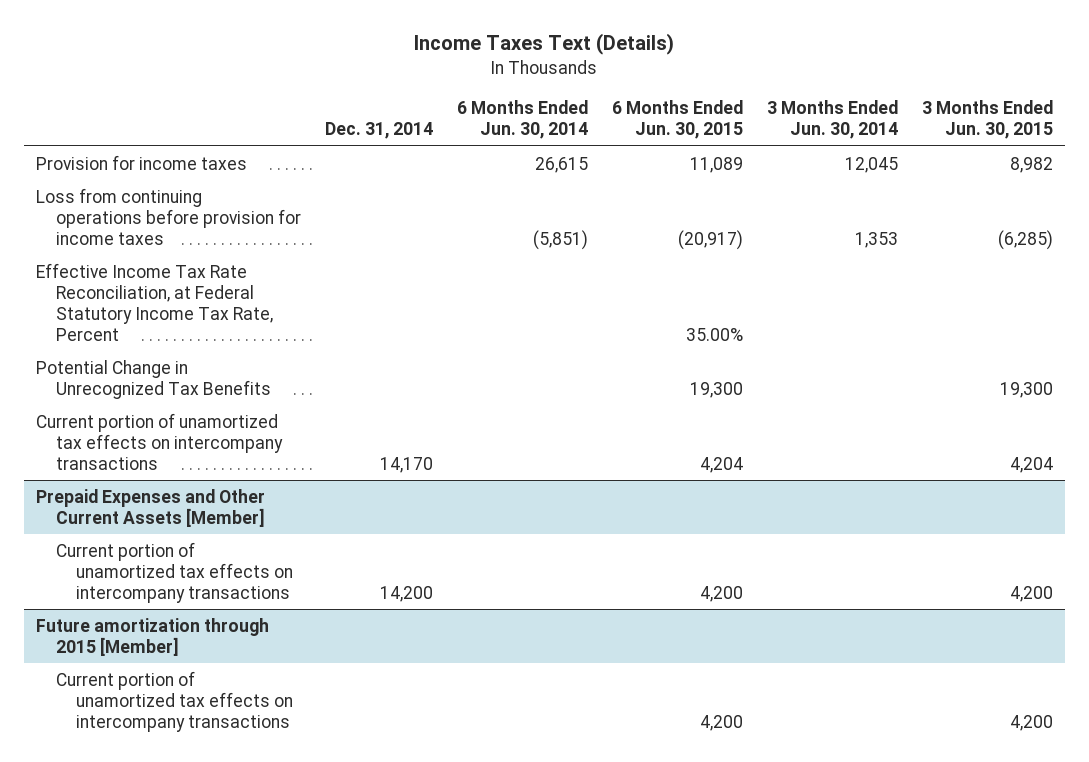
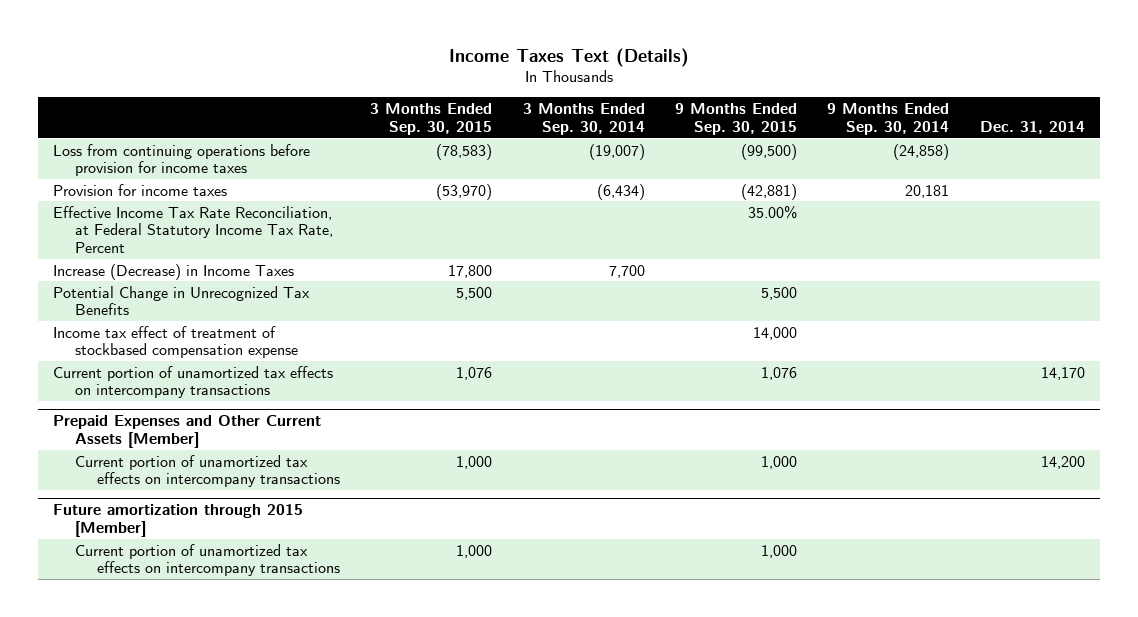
[456,100,588,140] 6 Months Ended Jun. 30, 2014 -> none
[612,100,744,140] 6 Months Ended Jun. 30, 2015 -> none
[767,100,899,140] 3 Months Ended Jun. 30, 2014 -> none
[922,100,1054,140] 3 Months Ended Jun. 30, 2015 -> none
none -> [370,102,493,135] 3 Months Ended Sep. 30, 2015
none -> [522,102,645,135] 3 Months Ended Sep. 30, 2014
none -> [674,102,797,135] 9 Months Ended Sep. 30, 2015
none -> [827,102,950,135] 9 Months Ended Sep. 30, 2014
[35,154,247,170] Provision for income taxes -> [53,183,228,196] Provision for income taxes
none -> [53,263,295,280] Increase (Decrease) in Income Taxes
none -> [53,325,298,359] Income tax effect of treatment of stockbased compensation expense

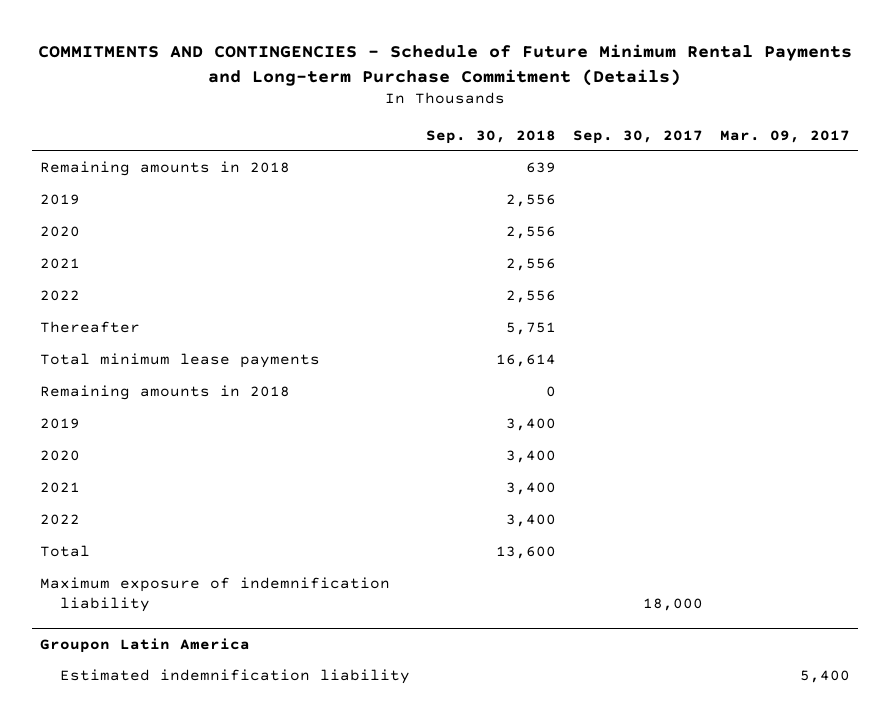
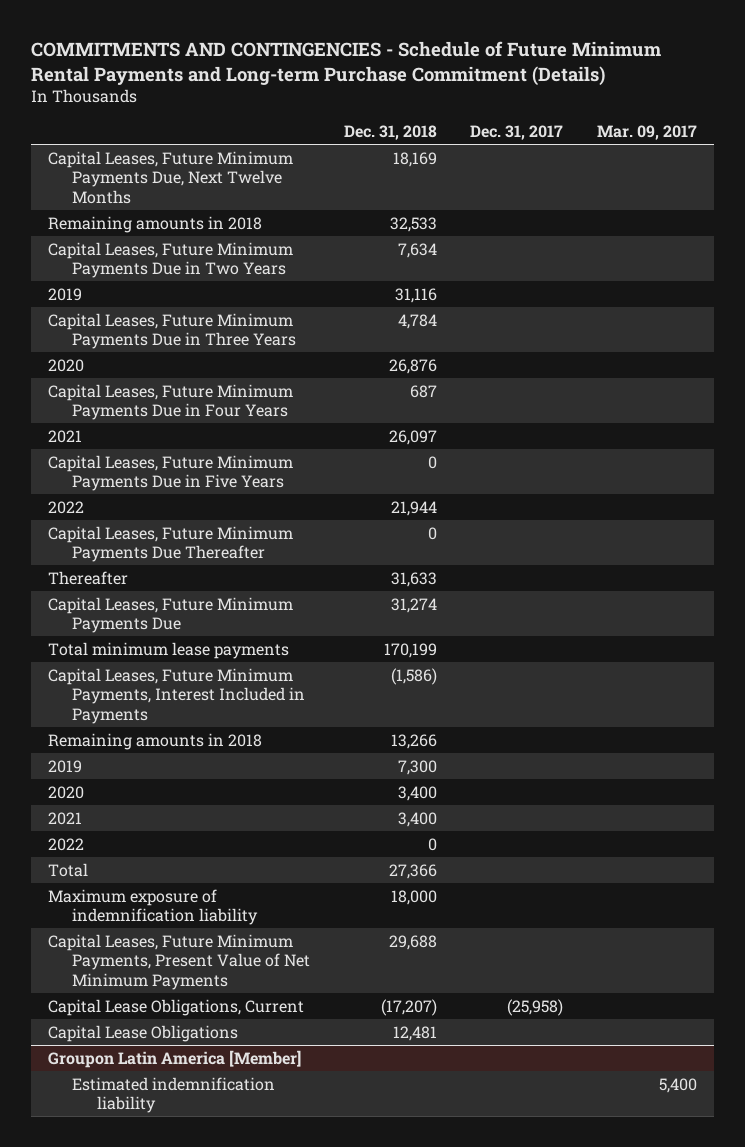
[426,129,557,144] Sep. 30, 2018 -> none
[573,129,704,144] Sep. 30, 2017 -> none
none -> [343,125,437,141] Dec. 31, 2018
none -> [470,125,564,141] Dec. 31, 2017
none -> [47,150,293,205] Capital Leases, Future Minimum Payments Due, Next Twelve Months
none -> [47,241,293,279] Capital Leases, Future Minimum Payments Due in Two Years
none -> [47,312,297,350] Capital Leases, Future Minimum Payments Due in Three Years
none -> [47,383,293,421] Capital Leases, Future Minimum Payments Due in Four Years
none -> [47,454,293,492] Capital Leases, Future Minimum Payments Due in Five Years
none -> [47,525,293,563] Capital Leases, Future Minimum Payments Due Thereafter
none -> [47,596,293,634] Capital Leases, Future Minimum Payments Due
none -> [47,667,306,725] Capital Leases, Future Minimum Payments, Interest Included in Payments
none -> [47,933,311,991] Capital Leases, Future Minimum Payments, Present Value of Net Minimum Payments
none -> [47,998,304,1016] Capital Lease Obligations, Current
none -> [47,1024,238,1042] Capital Lease Obligations
[40,638,251,654] Groupon Latin America -> [47,1049,301,1068] Groupon Latin America [Member]

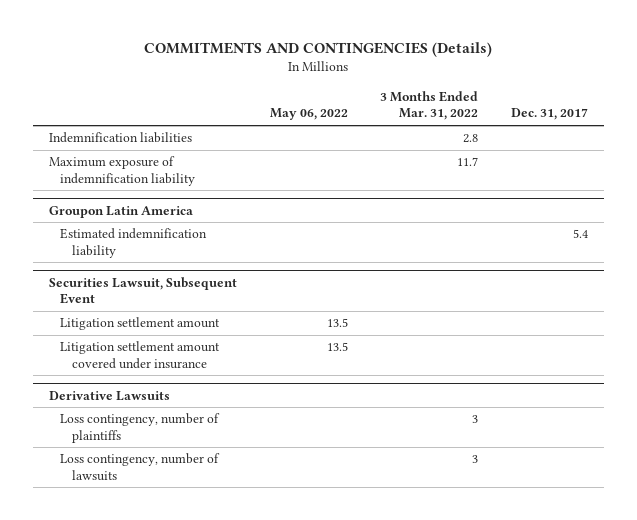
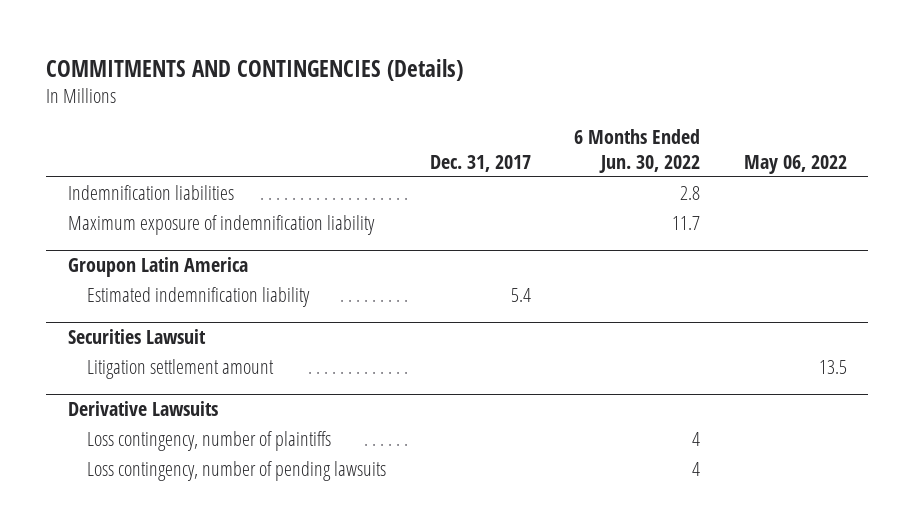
[380,90,479,121] 3 Months Ended Mar. 31, 2022 -> none
none -> [574,129,701,173] 6 Months Ended Jun. 30, 2022
[48,276,237,305] Securities Lawsuit, Subsequent Event -> [68,329,207,345] Securities Lawsuit
[60,341,221,369] Litigation settlement amount covered under insurance -> none
[60,453,221,481] Loss contingency, number of lawsuits -> [87,460,387,481] Loss contingency, number of pending lawsuits

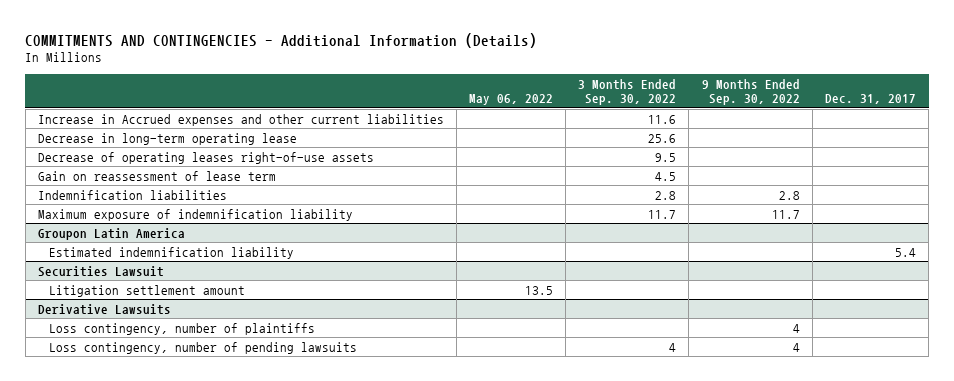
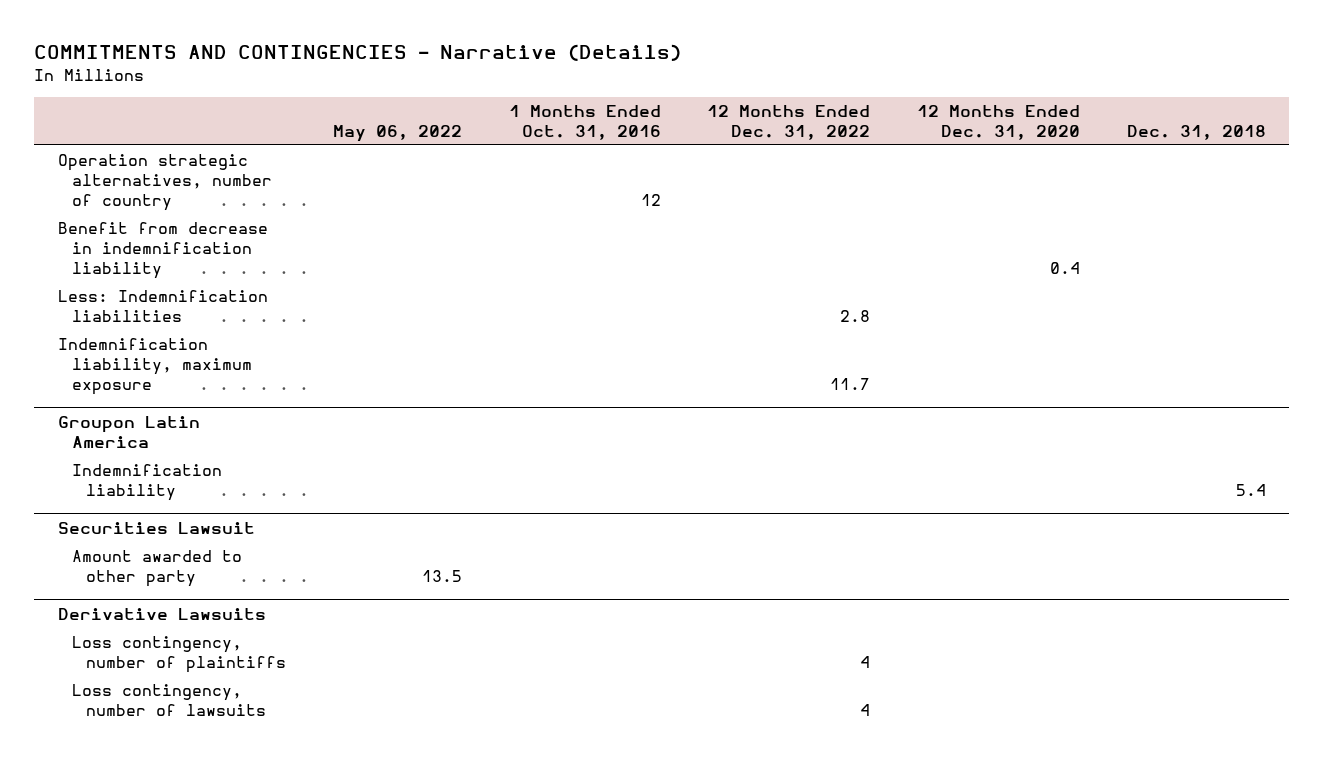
[25,32,538,48] COMMITMENTS AND CONTINGENCIES - Additional Information (Details) -> [34,44,682,62] COMMITMENTS AND CONTINGENCIES - Narrative (Details)
[578,78,677,106] 3 Months Ended Sep. 30, 2022 -> none
[701,78,800,106] 9 Months Ended Sep. 30, 2022 -> none
[824,94,916,105] Dec. 31, 2017 -> none
none -> [508,105,661,140] 1 Months Ended Oct. 31, 2016
none -> [707,105,871,140] 12 Months Ended Dec. 31, 2022
none -> [917,105,1081,140] 12 Months Ended Dec. 31, 2020
none -> [1126,124,1266,140] Dec. 31, 2018
[37,113,444,126] Increase in Accrued expenses and other current liabilities -> none
[37,132,297,145] Decrease in long-term operating lease -> none
[37,151,374,164] Decrease of operating leases right-of-use assets -> none
[37,170,276,181] Gain on reassessment of lease term -> none
none -> [57,154,272,211] Operation strategic alternatives, number of country
none -> [57,222,268,279] Benefit from decrease in indemnification liability
[37,189,227,200] Indemnification liabilities -> [57,290,268,322] Less: Indemnification liabilities
[37,208,353,221] Maximum exposure of indemnification liability -> [57,338,252,395] Indemnification liability, maximum exposure
[49,246,295,259] Estimated indemnification liability -> [71,464,222,501] Indemnification liability
[49,284,246,297] Litigation settlement amount -> [71,550,242,587] Amount awarded to other party
[49,341,358,354] Loss contingency, number of pending lawsuits -> [71,684,267,716] Loss contingency, number of lawsuits

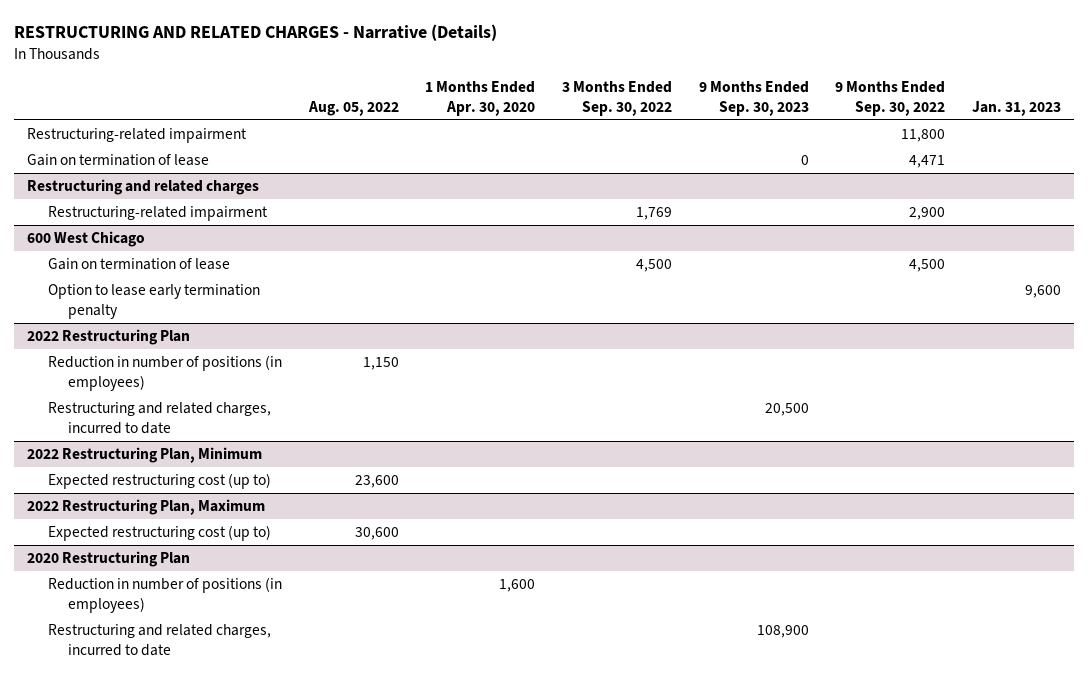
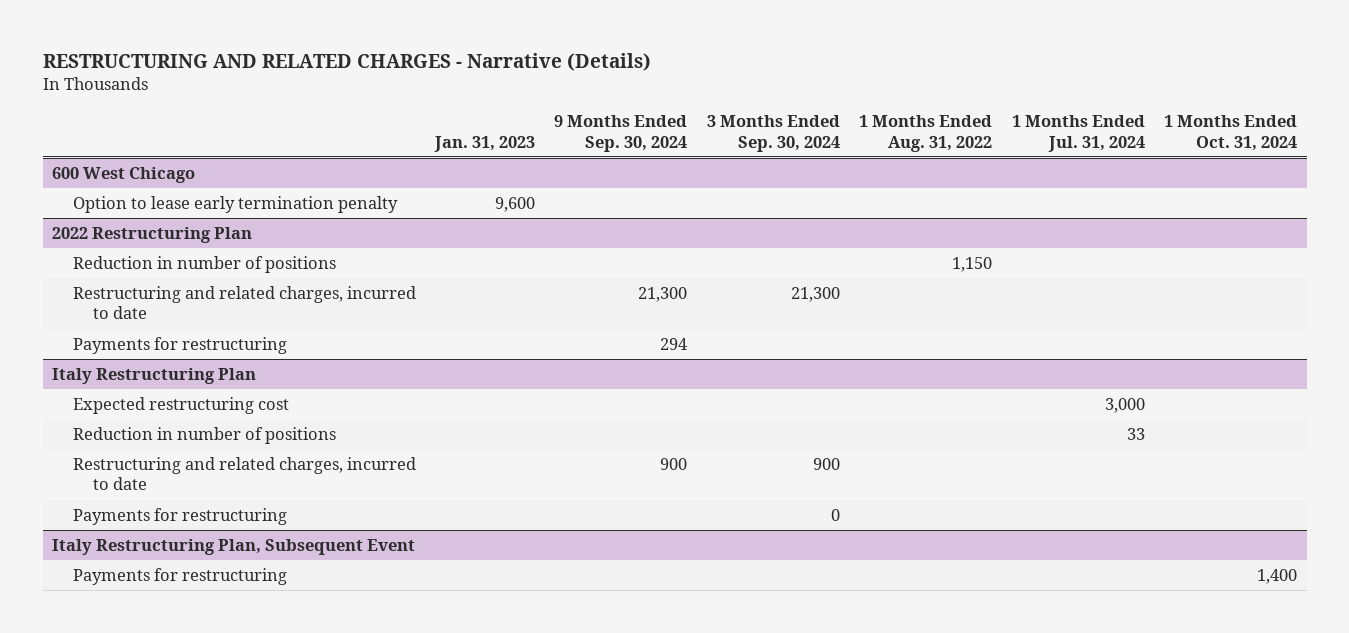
[307,101,399,117] Aug. 05, 2022 -> none
[425,81,536,117] 1 Months Ended Apr. 30, 2020 -> none
[561,81,672,117] 3 Months Ended Sep. 30, 2022 -> none
[698,81,809,117] 9 Months Ended Sep. 30, 2023 -> none
[835,81,946,117] 9 Months Ended Sep. 30, 2022 -> none
none -> [554,115,688,152] 9 Months Ended Sep. 30, 2024
none -> [706,115,840,152] 3 Months Ended Sep. 30, 2024
none -> [859,115,993,152] 1 Months Ended Aug. 31, 2022
none -> [1011,115,1145,152] 1 Months Ended Jul. 31, 2024
none -> [1164,115,1298,151] 1 Months Ended Oct. 31, 2024
[27,128,248,144] Restructuring-related impairment -> none
[27,154,210,167] Gain on termination of lease -> none
[27,179,260,196] Restructuring and related charges -> none
[47,206,268,222] Restructuring-related impairment -> none
[47,258,230,271] Gain on termination of lease -> none
[47,355,282,391] Reduction in number of positions (in employees) -> [72,255,336,273] Reduction in number of positions
[27,447,263,464] 2022 Restructuring Plan, Minimum -> none
[47,473,271,490] Expected restructuring cost (up to) -> none
[27,499,266,516] 2022 Restructuring Plan, Maximum -> none
[47,525,271,542] Expected restructuring cost (up to) -> none
[27,551,191,568] 2020 Restructuring Plan -> none
[47,577,282,613] Reduction in number of positions (in employees) -> none
[47,624,271,656] Restructuring and related charges, incurred to date -> none
none -> [72,336,287,354] Payments for restructuring
none -> [52,367,257,384] Italy Restructuring Plan
none -> [72,396,289,414] Expected restructuring cost
none -> [72,426,336,444] Reduction in number of positions
none -> [72,456,416,491] Restructuring and related charges, incurred to date
none -> [72,507,287,525] Payments for restructuring
none -> [52,538,416,555] Italy Restructuring Plan, Subsequent Event
none -> [72,567,287,585] Payments for restructuring

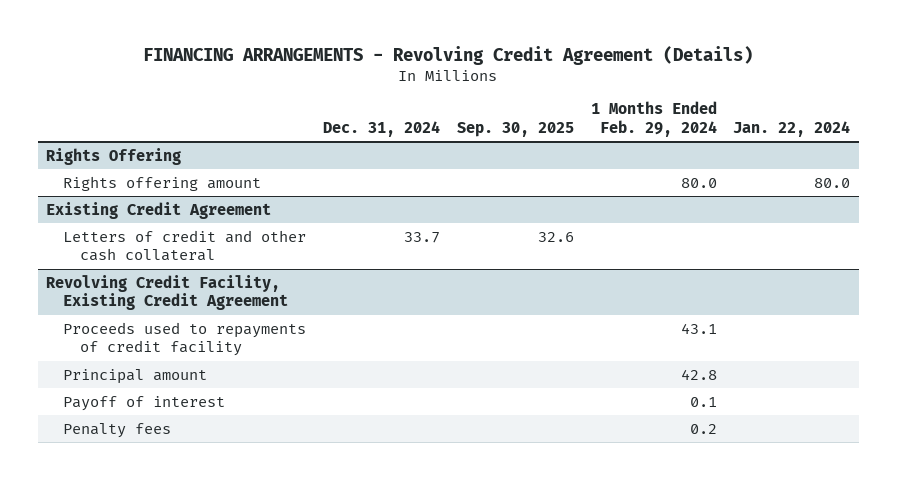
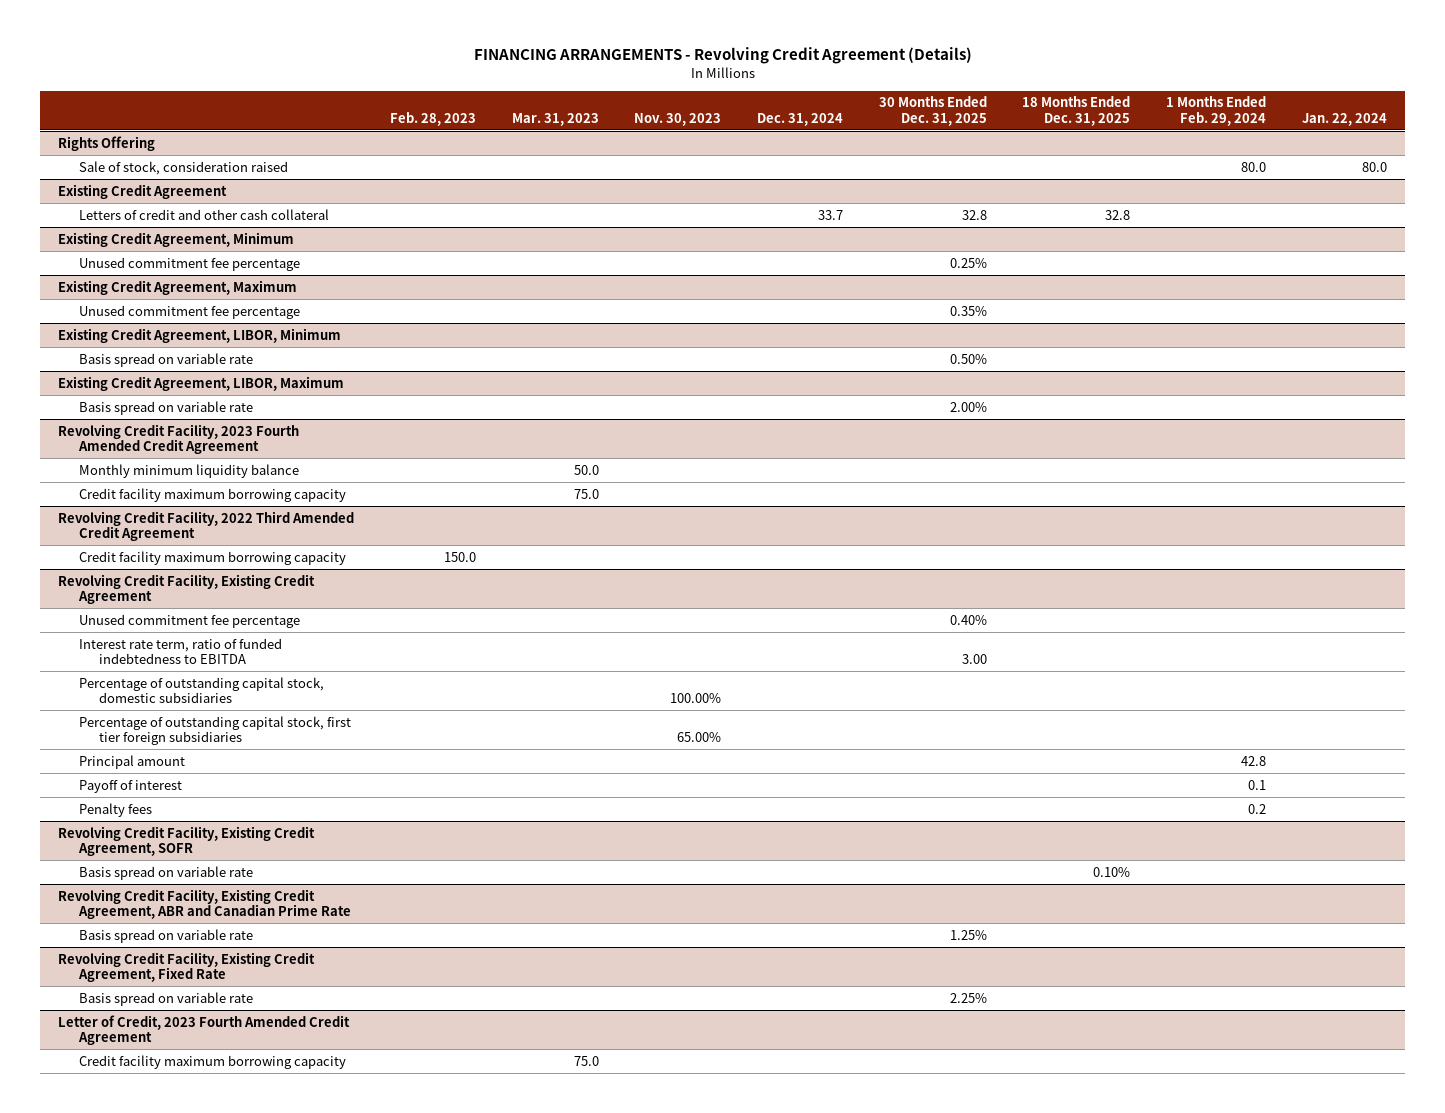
[456,121,574,137] Sep. 30, 2025 -> none
none -> [389,111,476,126] Feb. 28, 2023
none -> [511,112,599,126] Mar. 31, 2023
none -> [634,112,722,126] Nov. 30, 2023
none -> [878,96,987,126] 30 Months Ended Dec. 31, 2025
none -> [1022,96,1131,126] 18 Months Ended Dec. 31, 2025
[63,175,262,191] Rights offering amount -> [78,160,288,175] Sale of stock, consideration raised
none -> [58,231,295,247] Existing Credit Agreement, Minimum
none -> [78,256,300,271] Unused commitment fee percentage
none -> [58,279,298,295] Existing Credit Agreement, Maximum
none -> [78,304,300,319] Unused commitment fee percentage
none -> [58,327,342,343] Existing Credit Agreement, LIBOR, Minimum
none -> [78,352,253,367] Basis spread on variable rate
none -> [58,375,345,391] Existing Credit Agreement, LIBOR, Maximum
none -> [78,400,253,415] Basis spread on variable rate
none -> [58,423,300,455] Revolving Credit Facility, 2023 Fourth Amended Credit Agreement
none -> [78,463,299,478] Monthly minimum liquidity balance
none -> [78,487,346,502] Credit facility maximum borrowing capacity
none -> [58,510,355,542] Revolving Credit Facility, 2022 Third Amended Credit Agreement
none -> [78,550,346,565] Credit facility maximum borrowing capacity
[63,321,307,357] Proceeds used to repayments of credit facility -> none
none -> [78,613,300,628] Unused commitment fee percentage
none -> [78,637,282,665] Interest rate term, ratio of funded indebtedness to EBITDA
none -> [78,676,324,704] Percentage of outstanding capital stock, domestic subsidiaries
none -> [78,715,351,746] Percentage of outstanding capital stock, first tier foreign subsidiaries
none -> [58,825,316,857] Revolving Credit Facility, Existing Credit Agreement, SOFR
none -> [78,865,253,880] Basis spread on variable rate
none -> [58,888,351,920] Revolving Credit Facility, Existing Credit Agreement, ABR and Canadian Prime Rate
none -> [78,928,253,943] Basis spread on variable rate
none -> [58,951,316,983] Revolving Credit Facility, Existing Credit Agreement, Fixed Rate
none -> [78,991,253,1006] Basis spread on variable rate
none -> [58,1014,351,1046] Letter of Credit, 2023 Fourth Amended Credit Agreement
none -> [78,1054,346,1069] Credit facility maximum borrowing capacity

